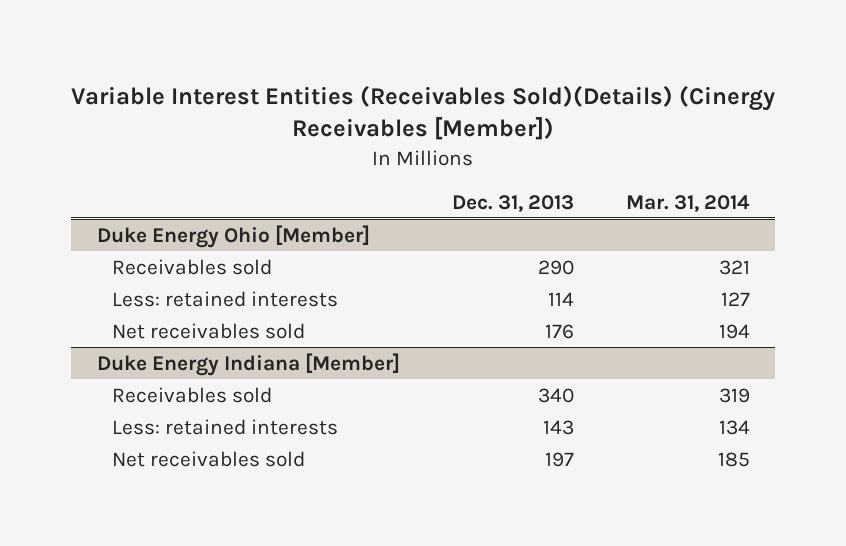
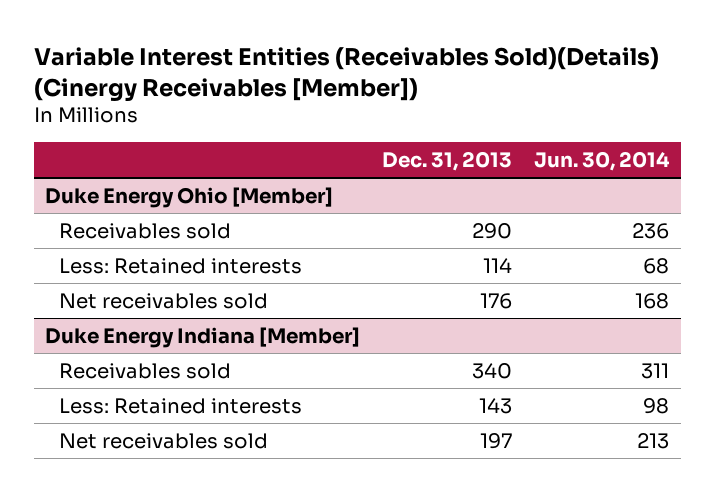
[625,194,750,212] Mar. 31, 2014 -> none
none -> [534,150,671,171] Jun. 30, 2014
[111,290,338,307] Less: retained interests -> [59,257,303,274] Less: Retained interests
[111,418,338,435] Less: retained interests -> [59,397,303,414] Less: Retained interests

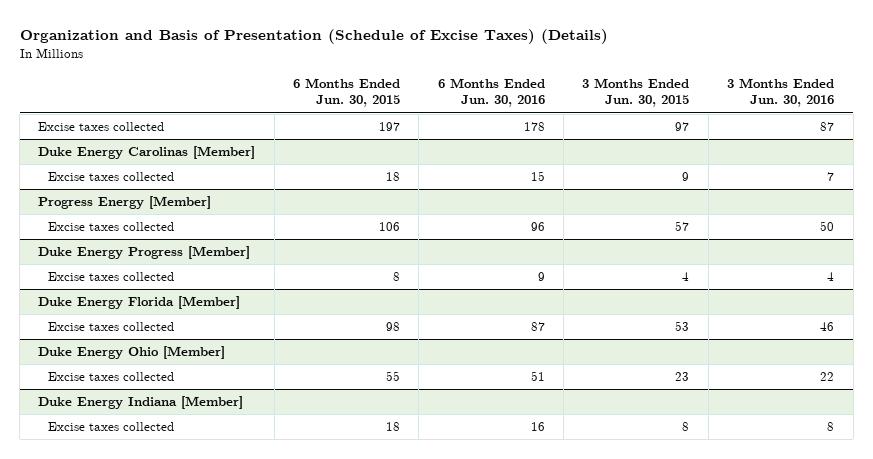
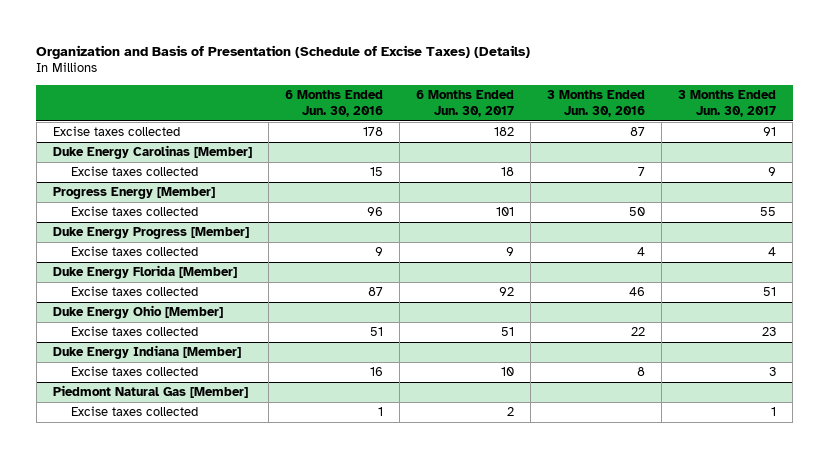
[293,77,401,108] 6 Months Ended Jun. 30, 2015 -> none
[582,77,690,108] 3 Months Ended Jun. 30, 2015 -> none
none -> [416,89,515,117] 6 Months Ended Jun. 30, 2017
none -> [678,89,777,117] 3 Months Ended Jun. 30, 2017
none -> [52,385,248,399] Piedmont Natural Gas [Member]
none -> [71,406,199,417] Excise taxes collected

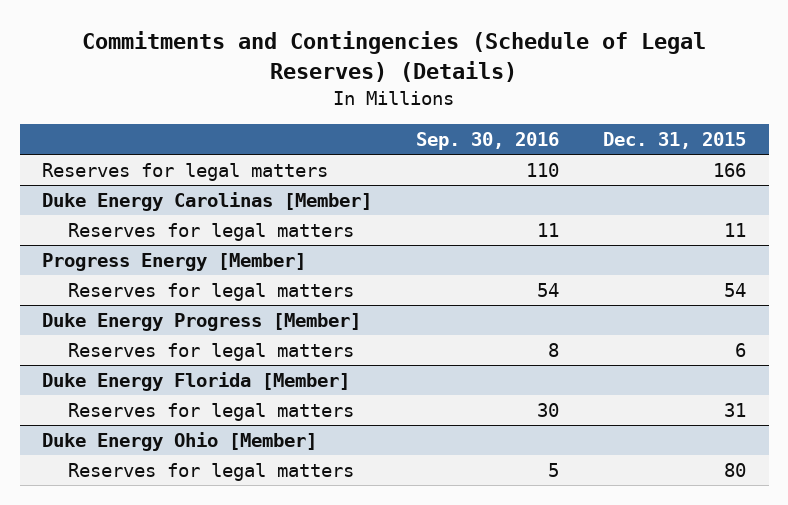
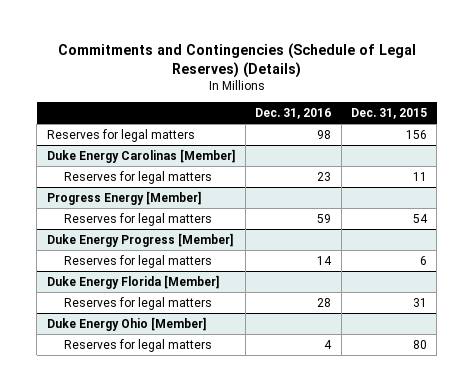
[416,132,560,151] Sep. 30, 2016 -> none
none -> [255,108,332,120] Dec. 31, 2016
[713,162,747,177] 166 -> [405,129,427,139] 156

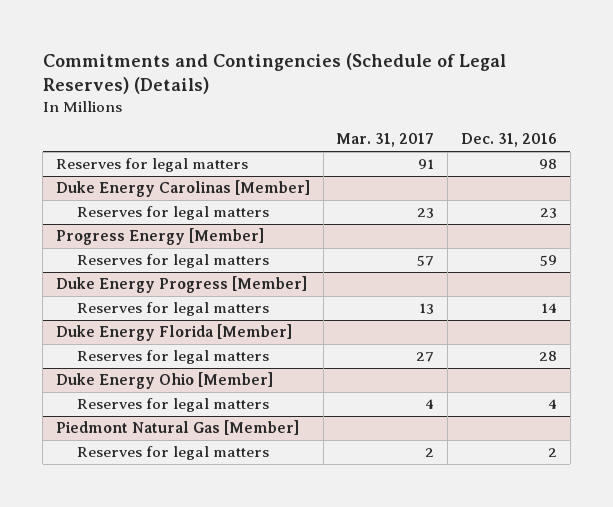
[350,108,427,120] Dec. 31, 2015 -> none
none -> [336,133,435,148] Mar. 31, 2017
none -> [55,420,299,436] Piedmont Natural Gas [Member]
none -> [76,446,269,461] Reserves for legal matters

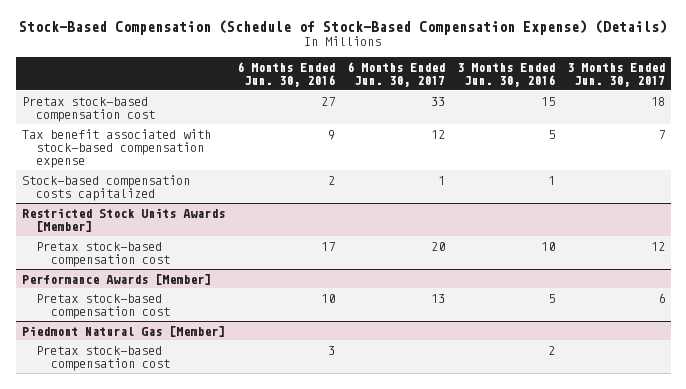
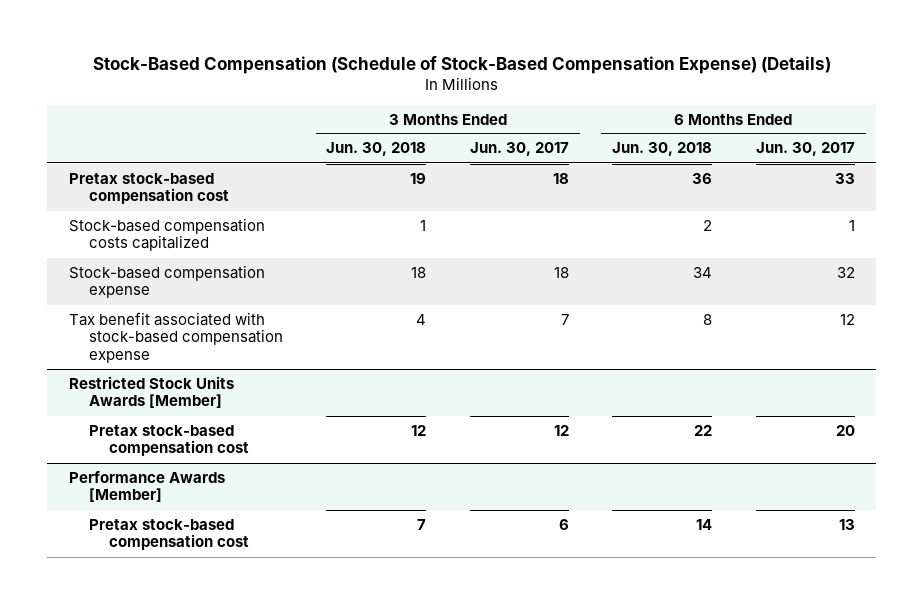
[236,61,335,87] 6 Months Ended Jun. 30, 2016 -> none
[456,62,555,87] 3 Months Ended Jun. 30, 2016 -> none
none -> [326,142,427,157] Jun. 30, 2018
none -> [612,142,713,157] Jun. 30, 2018
none -> [68,264,265,299] Stock-based compensation expense
[21,128,211,169] Tax benefit associated with stock-based compensation expense -> [68,311,283,364] Tax benefit associated with stock-based compensation expense
[21,325,225,337] Piedmont Natural Gas [Member] -> none
[36,345,171,371] Pretax stock-based compensation cost -> none

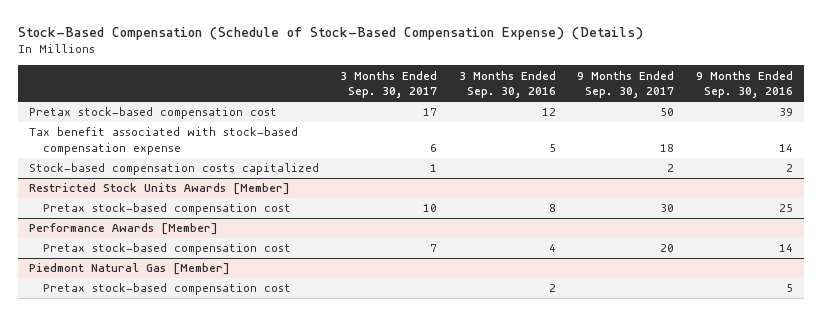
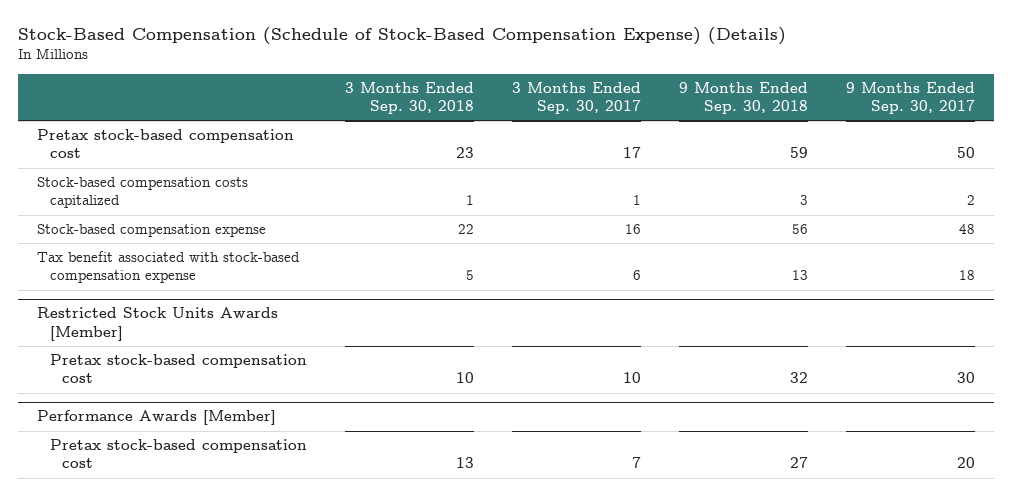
[458,70,556,99] 3 Months Ended Sep. 30, 2016 -> none
[696,70,794,99] 9 Months Ended Sep. 30, 2016 -> none
none -> [344,81,474,115] 3 Months Ended Sep. 30, 2018
none -> [678,81,808,115] 9 Months Ended Sep. 30, 2018
none -> [36,224,266,238] Stock-based compensation expense
[28,127,298,155] Tax benefit associated with stock-based compensation expense -> [36,251,300,284] Tax benefit associated with stock-based compensation expense
[28,263,230,276] Piedmont Natural Gas [Member] -> none
[43,283,292,296] Pretax stock-based compensation cost -> none

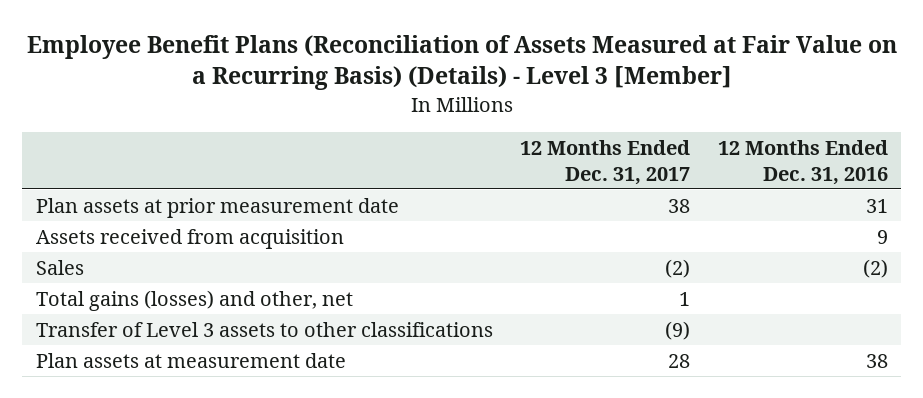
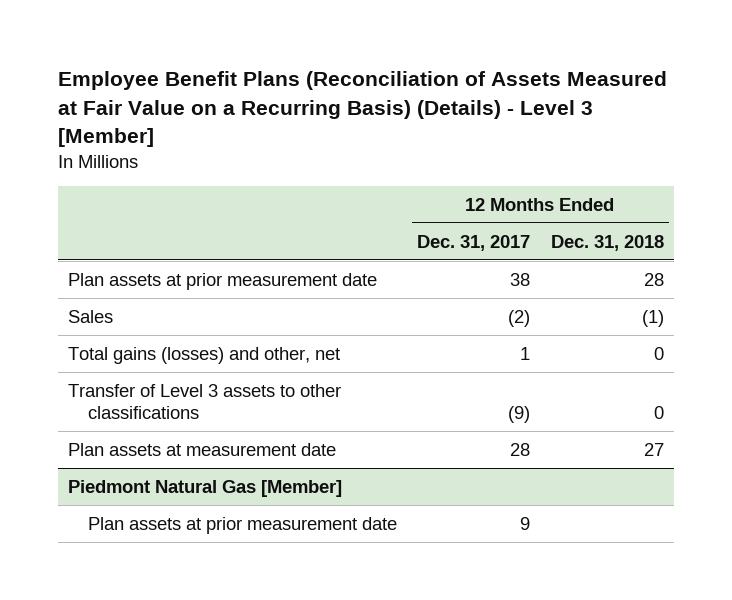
[717,139,888,185] 12 Months Ended Dec. 31, 2016 -> none
none -> [550,234,664,251] Dec. 31, 2018
[35,228,344,249] Assets received from acquisition -> none
none -> [67,479,342,497] Piedmont Natural Gas [Member]
none -> [87,516,397,534] Plan assets at prior measurement date

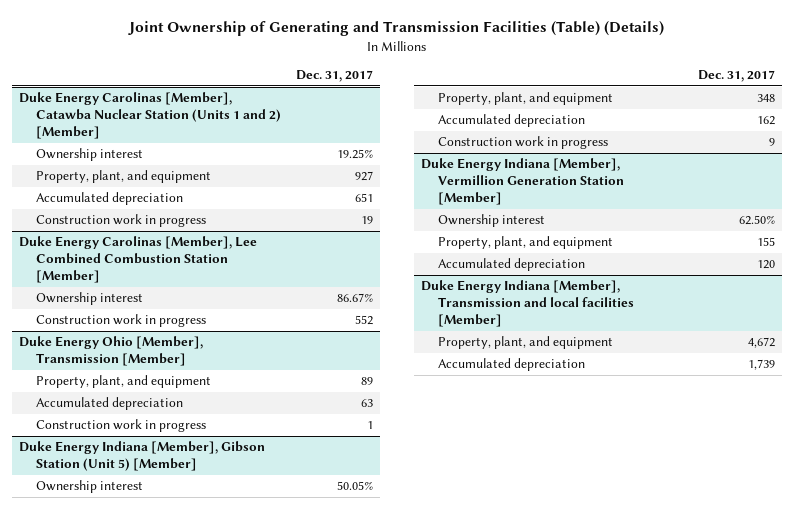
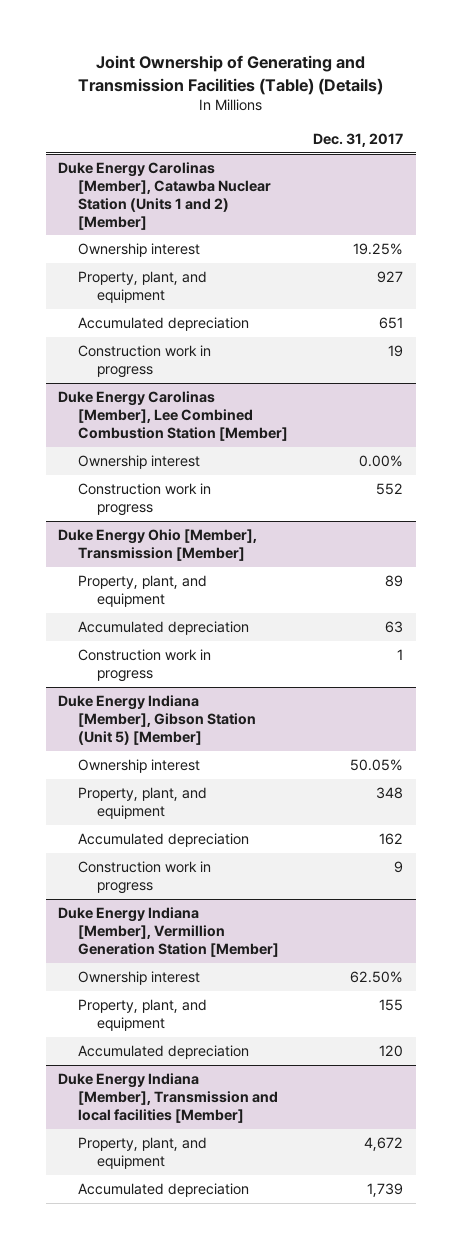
[336,293,373,303] 86.67% -> [358,455,403,468] 0.00%

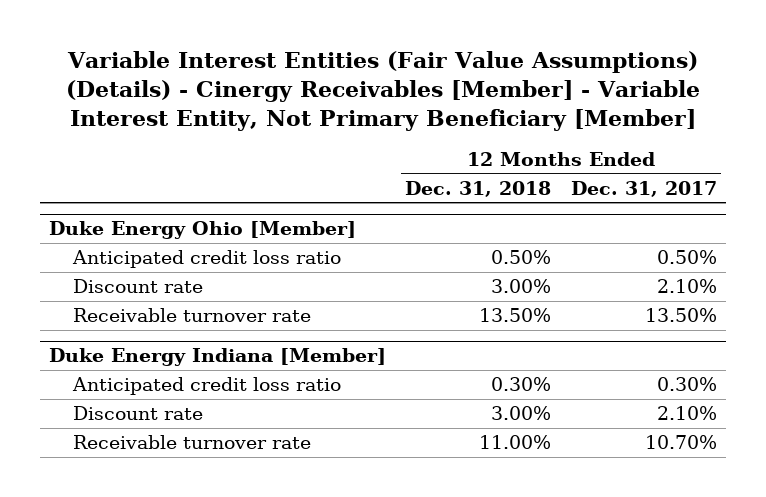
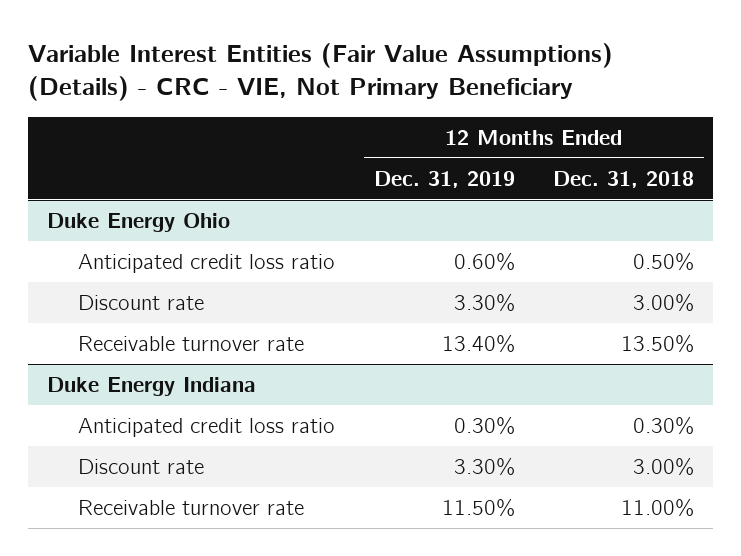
[65,51,700,131] Variable Interest Entities (Fair Value Assumptions) (Details) - Cinergy Receivables [Member] - Variable Interest Entity, Not Primary Beneficiary [Member] -> [28,42,614,102] Variable Interest Entities (Fair Value Assumptions) (Details) - CRC - VIE, Not Primary Beneficiary
[570,180,717,197] Dec. 31, 2017 -> none
none -> [373,170,515,188] Dec. 31, 2019
[49,221,357,240] Duke Energy Ohio [Member] -> [47,212,231,232] Duke Energy Ohio
[49,348,387,367] Duke Energy Indiana [Member] -> [47,376,257,396] Duke Energy Indiana

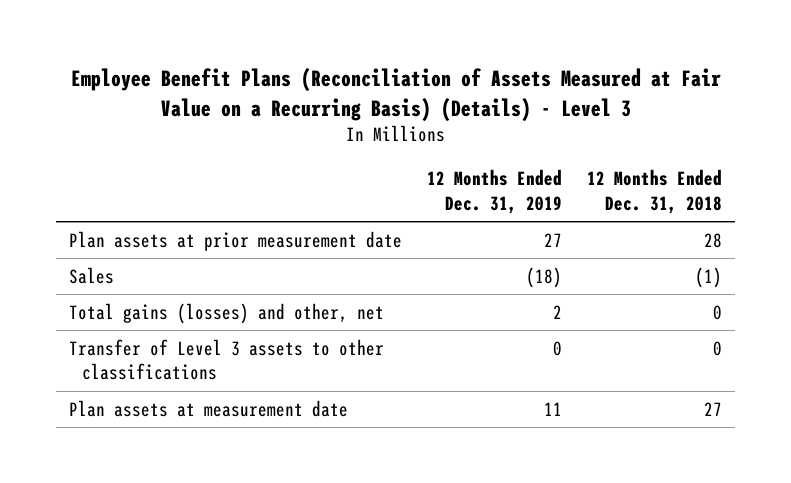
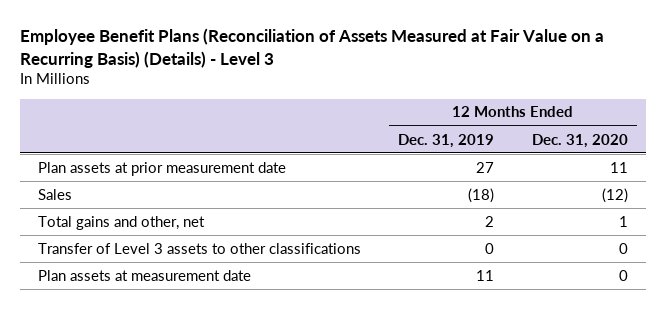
[587,169,723,214] 12 Months Ended Dec. 31, 2018 -> none
none -> [531,133,628,148] Dec. 31, 2020
[69,302,385,324] Total gains (losses) and other, net -> [38,215,206,230] Total gains and other, net

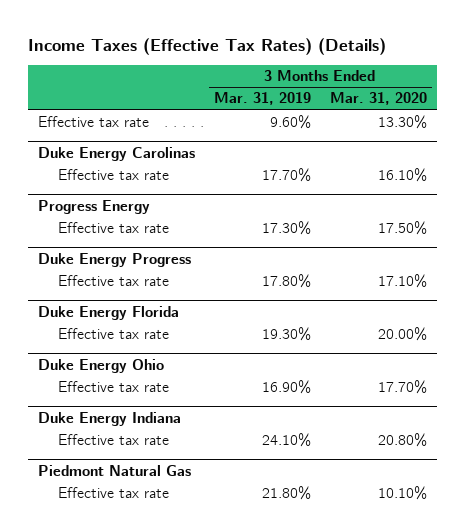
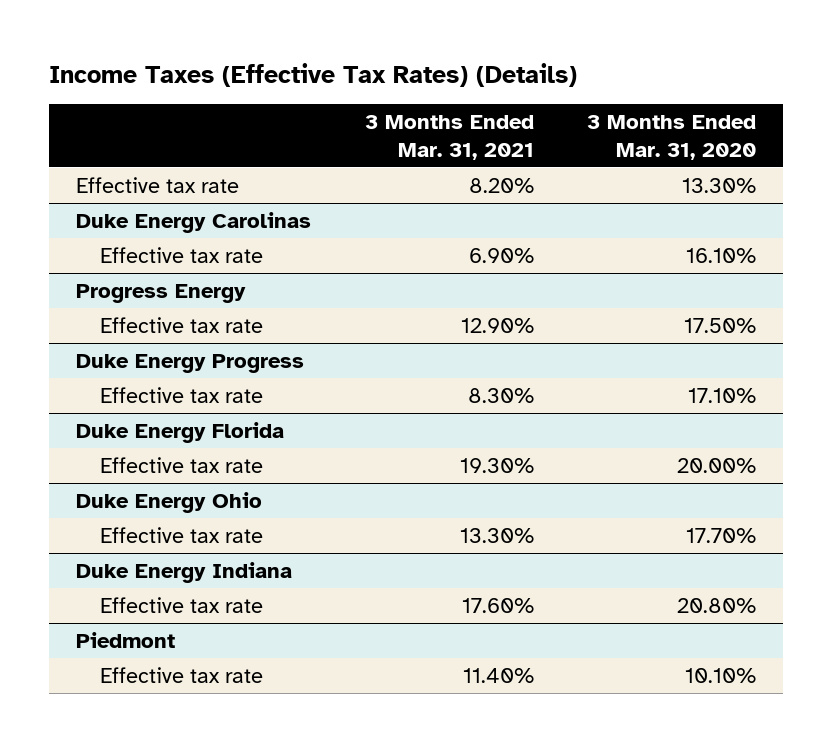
[213,92,311,106] Mar. 31, 2019 -> none
none -> [364,115,534,160] 3 Months Ended Mar. 31, 2021
[37,465,191,477] Piedmont Natural Gas -> [76,631,176,648] Piedmont

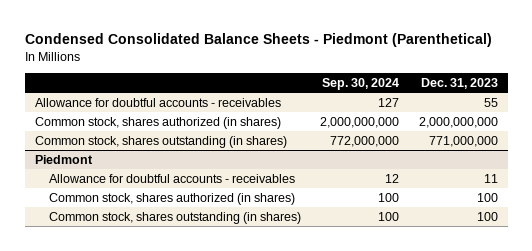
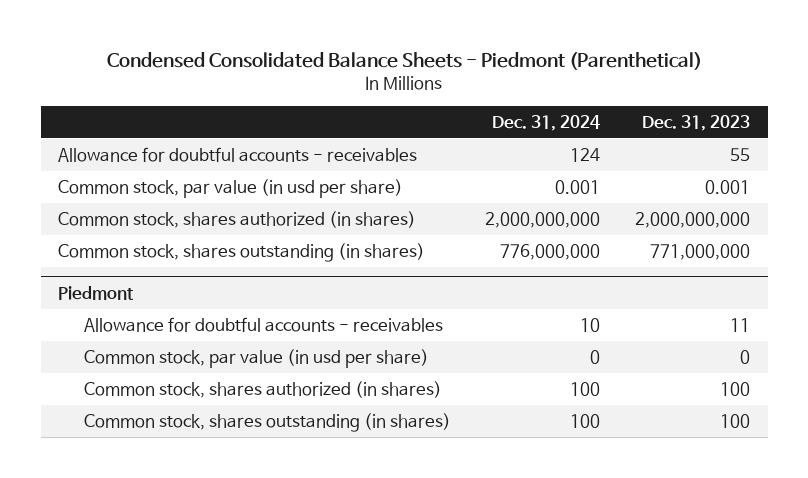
[322,77,400,90] Sep. 30, 2024 -> none
none -> [492,114,601,131] Dec. 31, 2024
none -> [58,178,404,198] Common stock, par value (in usd per share)
none -> [83,348,429,368] Common stock, par value (in usd per share)

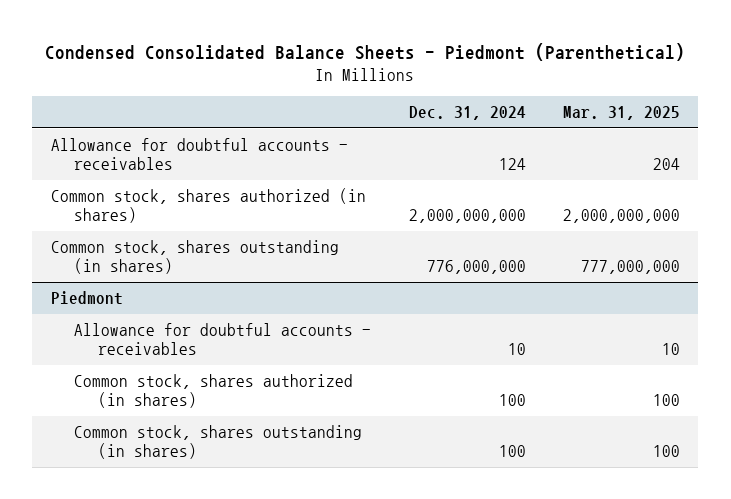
[642,114,751,131] Dec. 31, 2023 -> none
none -> [562,106,680,121] Mar. 31, 2025
[58,178,404,198] Common stock, par value (in usd per share) -> none
[83,348,429,368] Common stock, par value (in usd per share) -> none

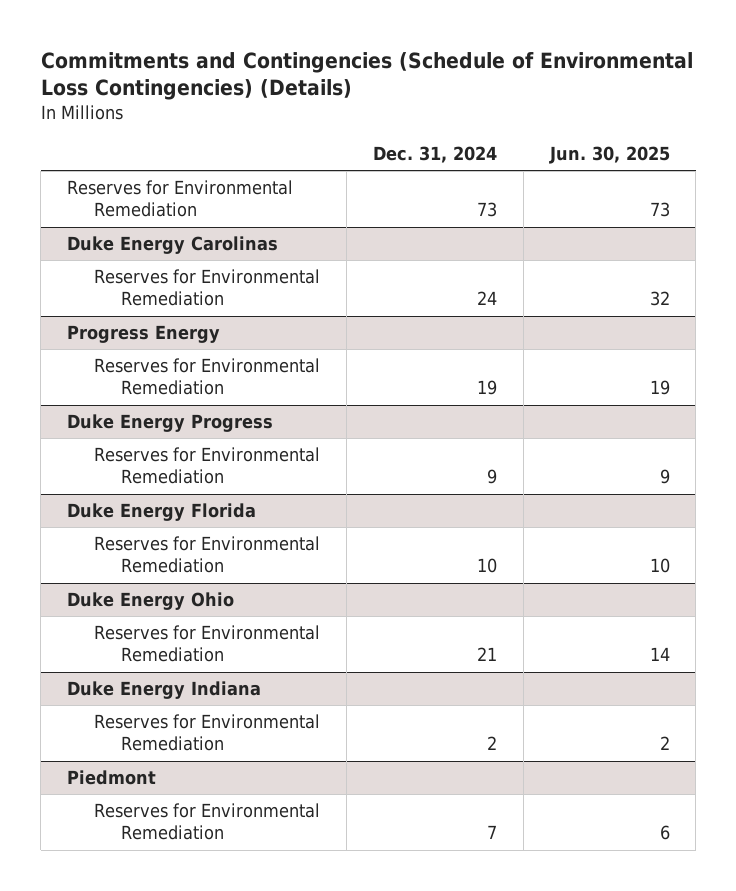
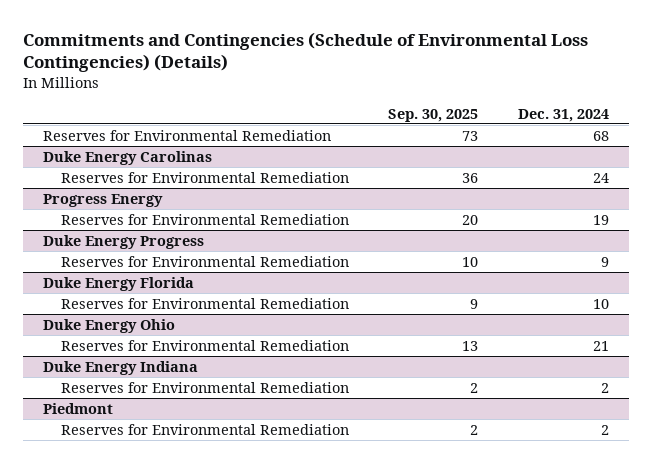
[548,145,670,164] Jun. 30, 2025 -> none
none -> [388,108,479,122] Sep. 30, 2025
[476,202,497,218] 73 -> [593,130,610,141] 68
[486,825,497,840] 7 -> [601,424,610,435] 2

